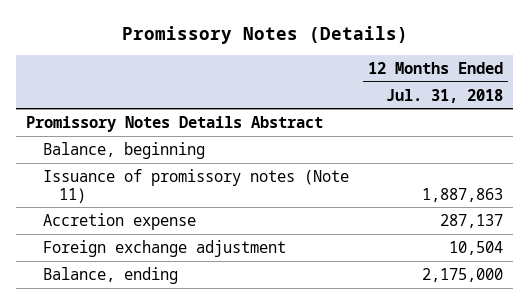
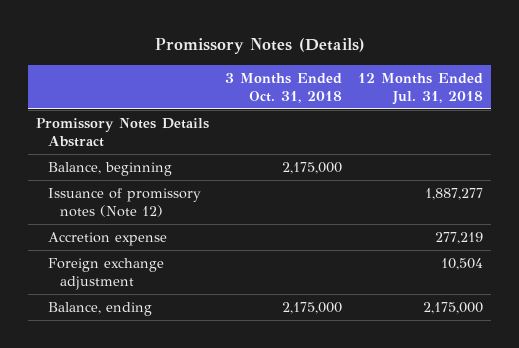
none -> [225,72,343,103] 3 Months Ended Oct. 31, 2018
[42,168,349,203] Issuance of promissory notes (Note 11) -> [47,188,201,218] Issuance of promissory notes (Note 12)
[422,187,504,202] 1,887,863 -> [425,188,484,201] 1,887,277
[440,213,504,228] 287,137 -> [435,232,484,245] 277,219

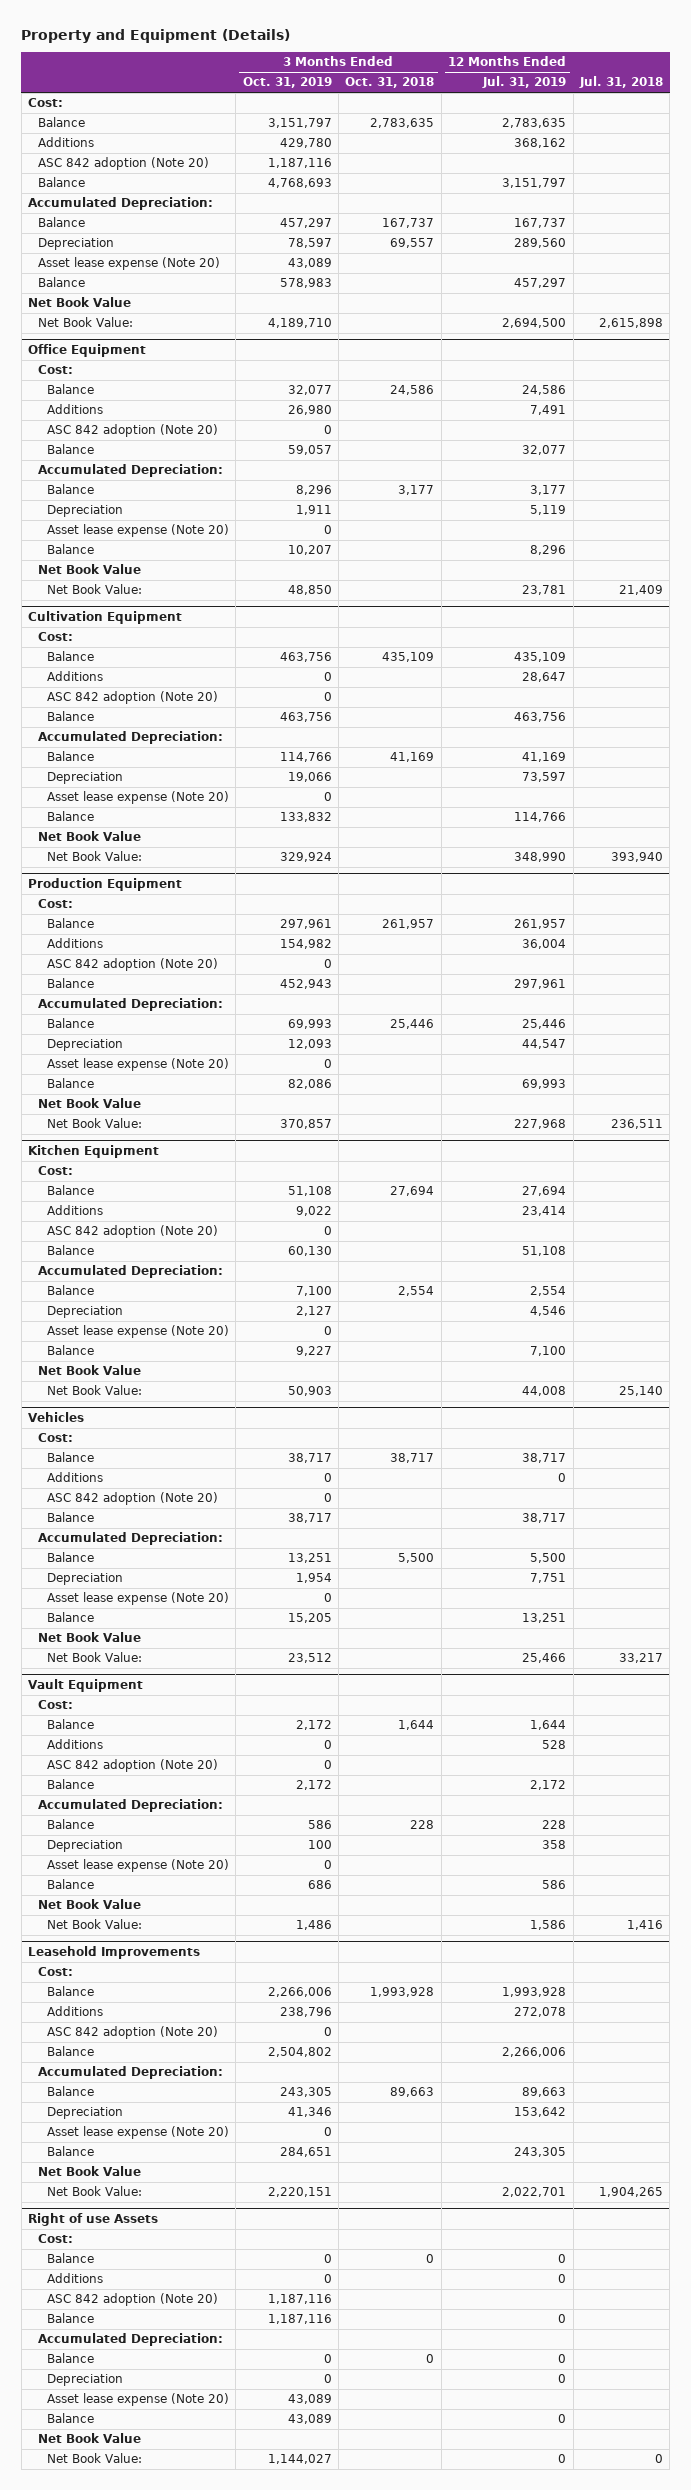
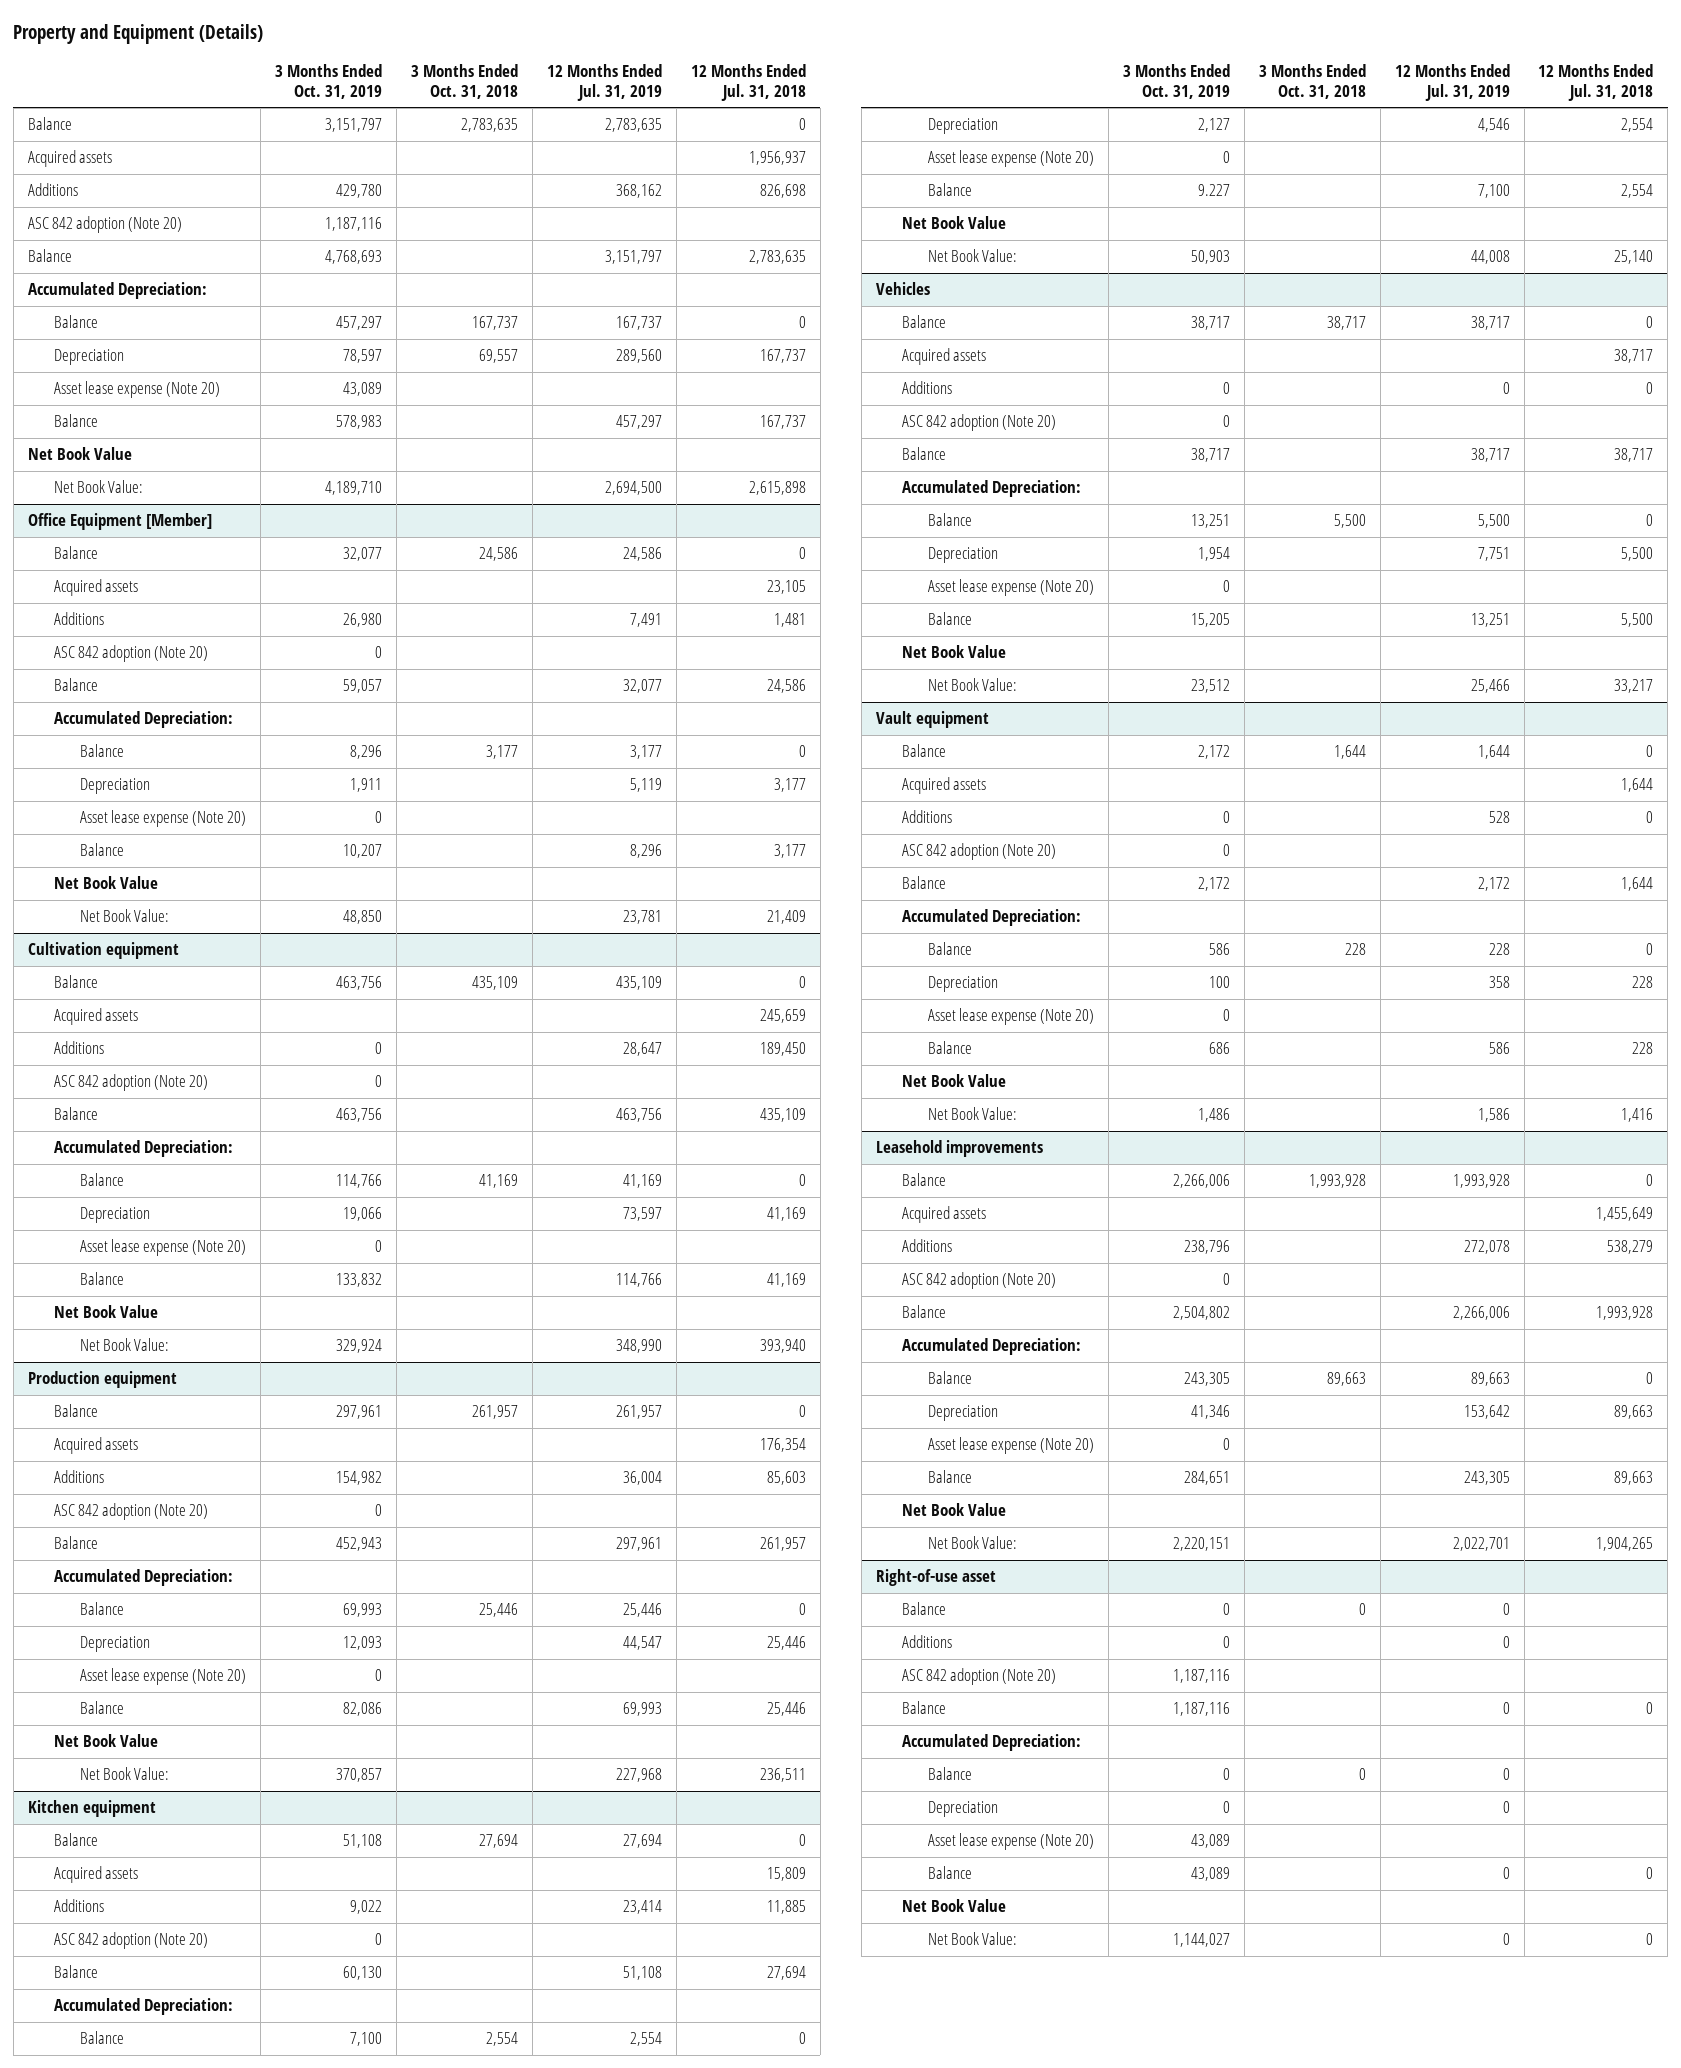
[579,76,664,89] Jul. 31, 2018 -> none
none -> [690,64,806,101] 12 Months Ended Jul. 31, 2018
[28,98,64,108] Cost: -> none
none -> [27,150,112,168] Acquired assets
[37,365,73,375] Cost: -> none
[28,344,147,358] Office Equipment -> [27,513,212,531] Office Equipment [Member]
none -> [53,579,138,597] Acquired assets
[37,632,73,642] Cost: -> none
[28,611,183,625] Cultivation Equipment -> [27,942,179,960] Cultivation equipment
none -> [53,1008,138,1026] Acquired assets
[37,899,73,909] Cost: -> none
[28,878,183,892] Production Equipment -> [27,1371,177,1389] Production equipment
none -> [53,1437,138,1455] Acquired assets
[37,1166,73,1176] Cost: -> none
[28,1145,160,1159] Kitchen Equipment -> [27,1800,156,1818] Kitchen equipment
none -> [53,1866,138,1884] Acquired assets
[295,1346,332,1357] 9,227 -> [1197,184,1230,197] 9.227
[37,1433,73,1443] Cost: -> none
none -> [901,348,986,366] Acquired assets
[37,1700,73,1710] Cost: -> none
[28,1679,144,1693] Vault Equipment -> [875,711,989,729] Vault equipment
none -> [901,777,986,795] Acquired assets
[37,1967,73,1977] Cost: -> none
[28,1946,201,1960] Leasehold Improvements -> [875,1140,1043,1158] Leasehold improvements
none -> [901,1206,986,1224] Acquired assets
[37,2234,73,2244] Cost: -> none
[28,2213,159,2227] Right of use Assets -> [875,1569,996,1587] Right-of-use asset

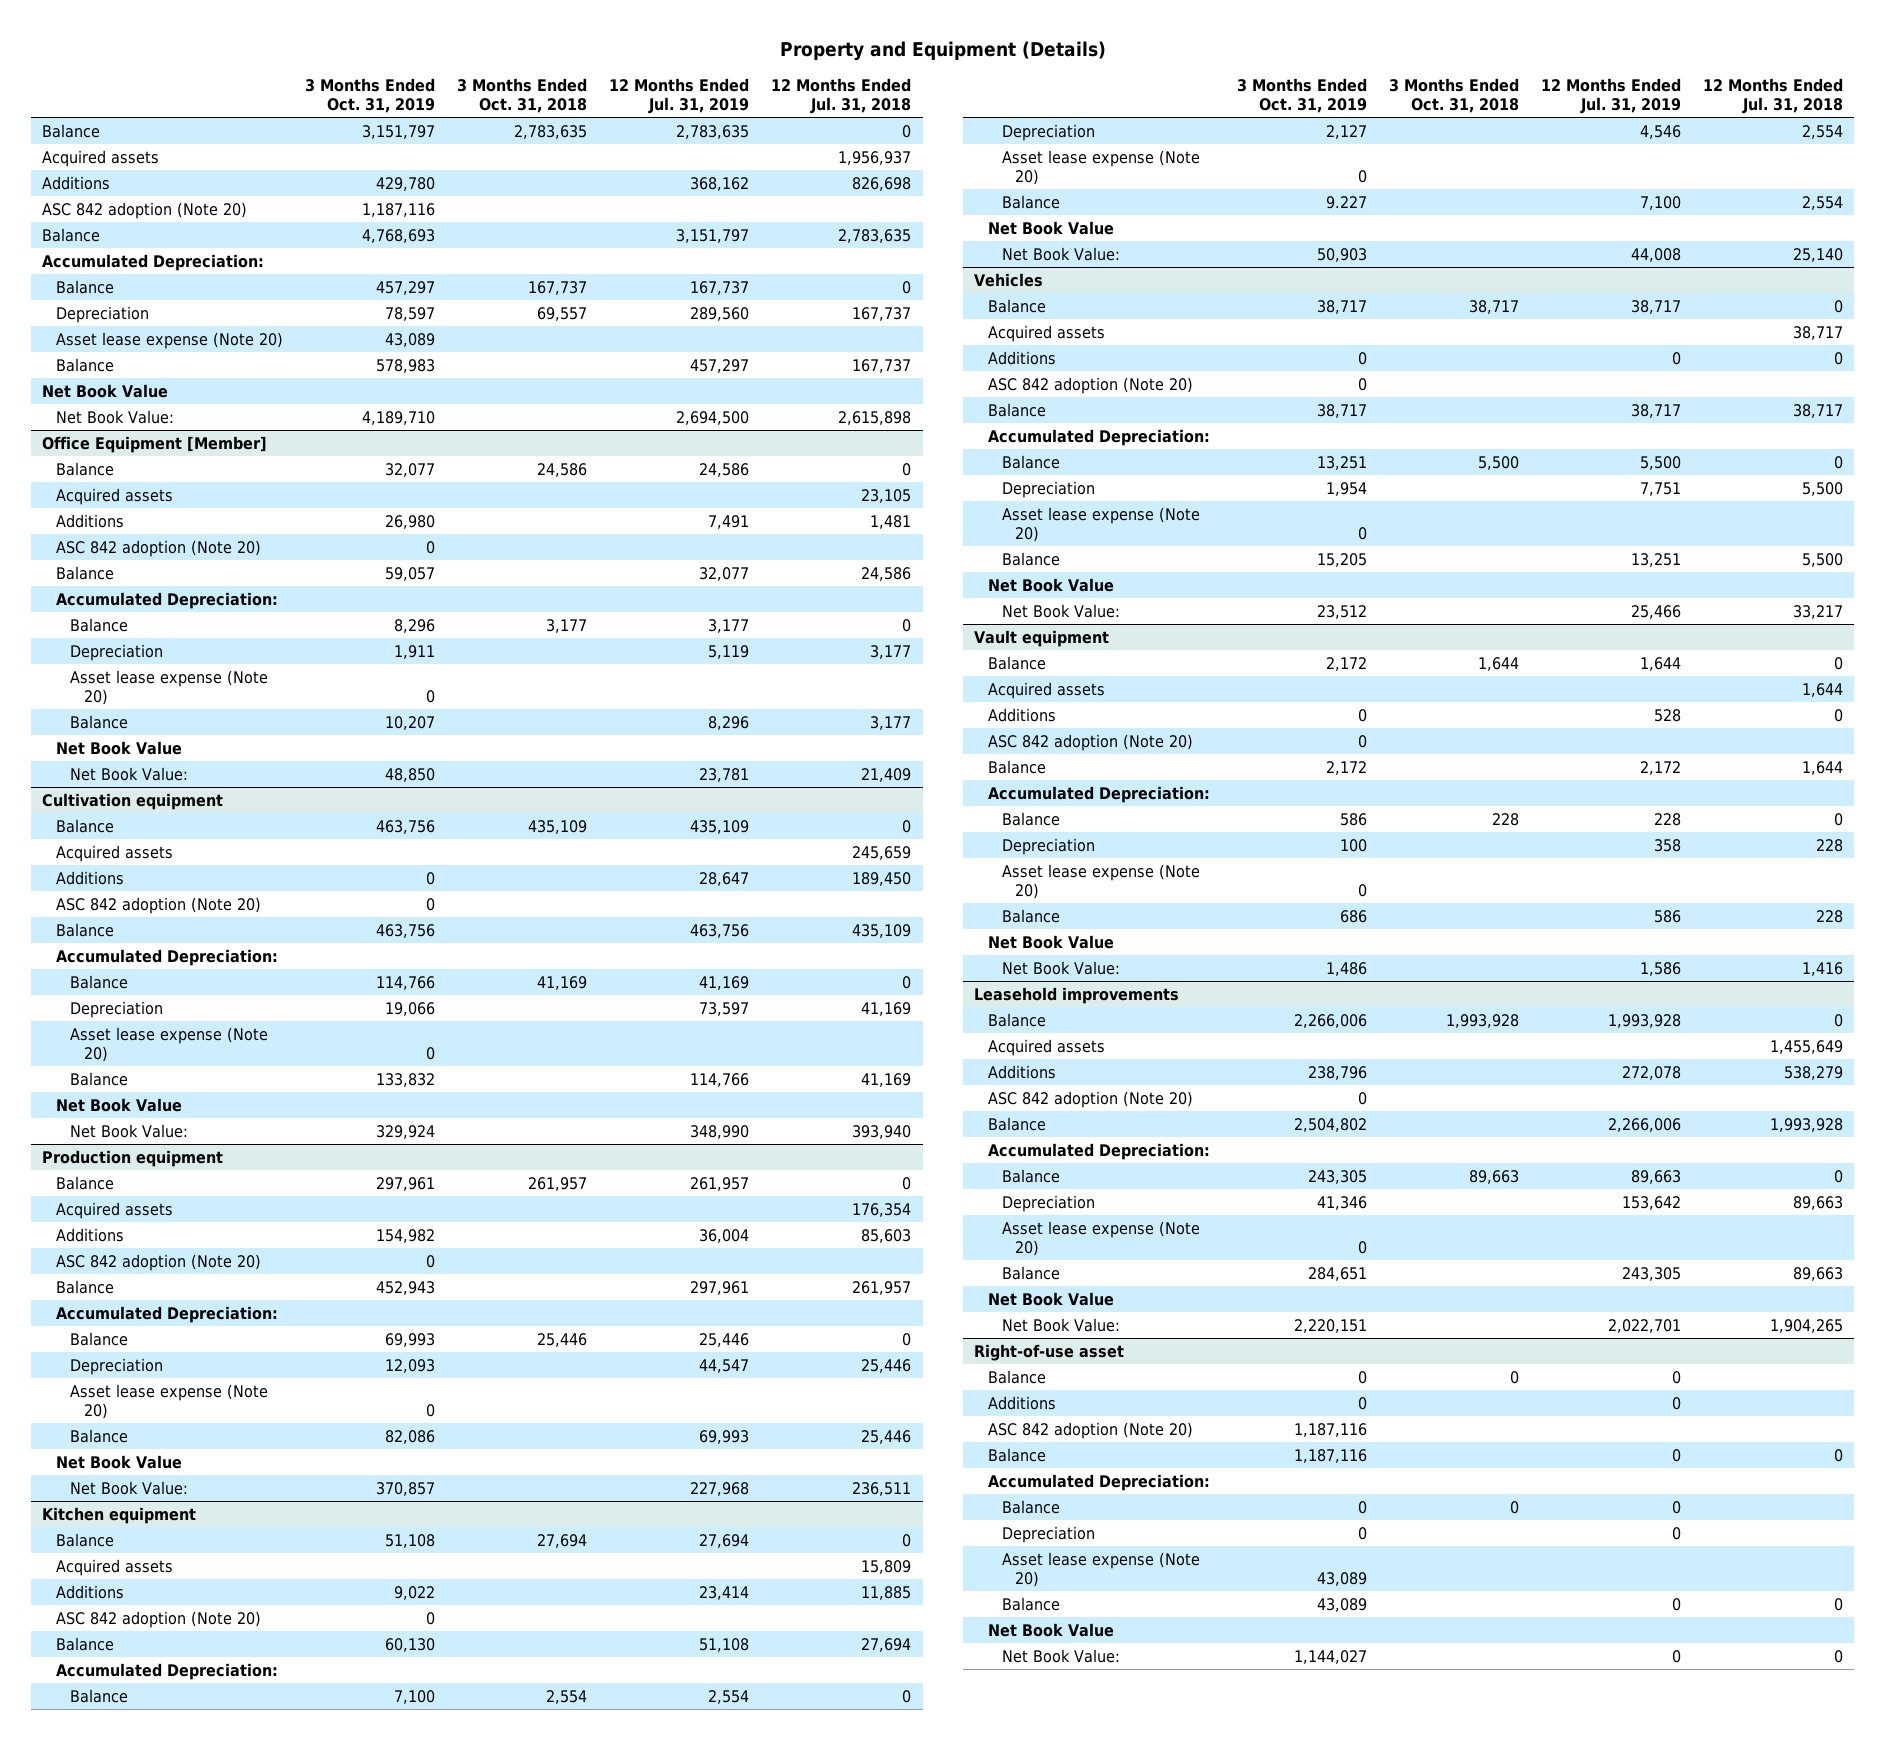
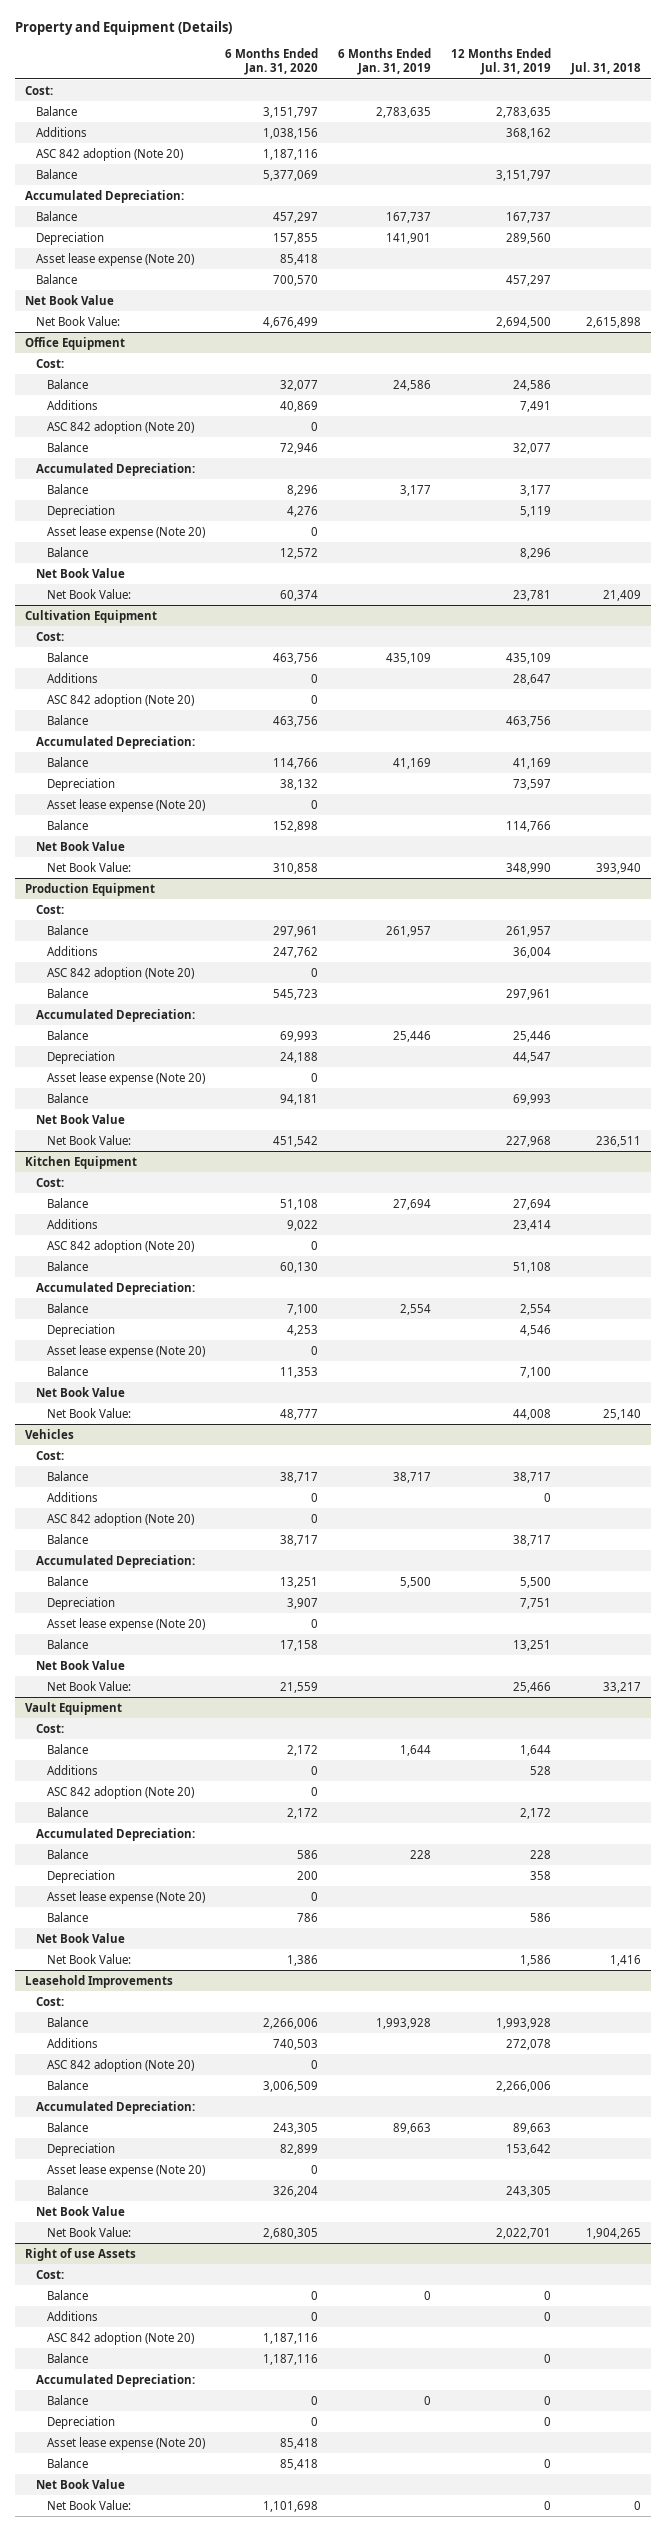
[305,77,436,114] 3 Months Ended Oct. 31, 2019 -> none
[457,77,588,114] 3 Months Ended Oct. 31, 2018 -> none
[771,77,912,115] 12 Months Ended Jul. 31, 2018 -> none
none -> [224,48,318,76] 6 Months Ended Jan. 31, 2020
none -> [337,48,431,76] 6 Months Ended Jan. 31, 2019
none -> [570,62,642,76] Jul. 31, 2018
none -> [24,85,53,95] Cost:
[42,149,160,167] Acquired assets -> none
[42,435,268,453] Office Equipment [Member] -> [24,336,125,350] Office Equipment
none -> [35,358,64,368] Cost:
[55,487,173,505] Acquired assets -> none
[42,792,224,810] Cultivation equipment -> [24,609,157,623] Cultivation Equipment
none -> [35,631,64,641] Cost:
[55,844,173,862] Acquired assets -> none
[42,1149,224,1167] Production equipment -> [24,882,155,896] Production Equipment
none -> [35,904,64,914] Cost:
[55,1201,173,1219] Acquired assets -> none
[42,1506,197,1524] Kitchen equipment -> [24,1155,137,1169] Kitchen Equipment
none -> [35,1177,64,1187] Cost:
[55,1558,173,1576] Acquired assets -> none
none -> [35,1450,64,1460] Cost:
[987,324,1105,342] Acquired assets -> none
[973,629,1109,647] Vault equipment -> [24,1701,122,1715] Vault Equipment
none -> [35,1723,64,1733] Cost:
[987,681,1105,699] Acquired assets -> none
[973,986,1179,1004] Leasehold improvements -> [24,1974,173,1988] Leasehold Improvements
none -> [35,1996,64,2006] Cost:
[987,1038,1105,1056] Acquired assets -> none
[973,1343,1124,1361] Right-of-use asset -> [24,2247,136,2261] Right of use Assets
none -> [35,2269,64,2279] Cost:

